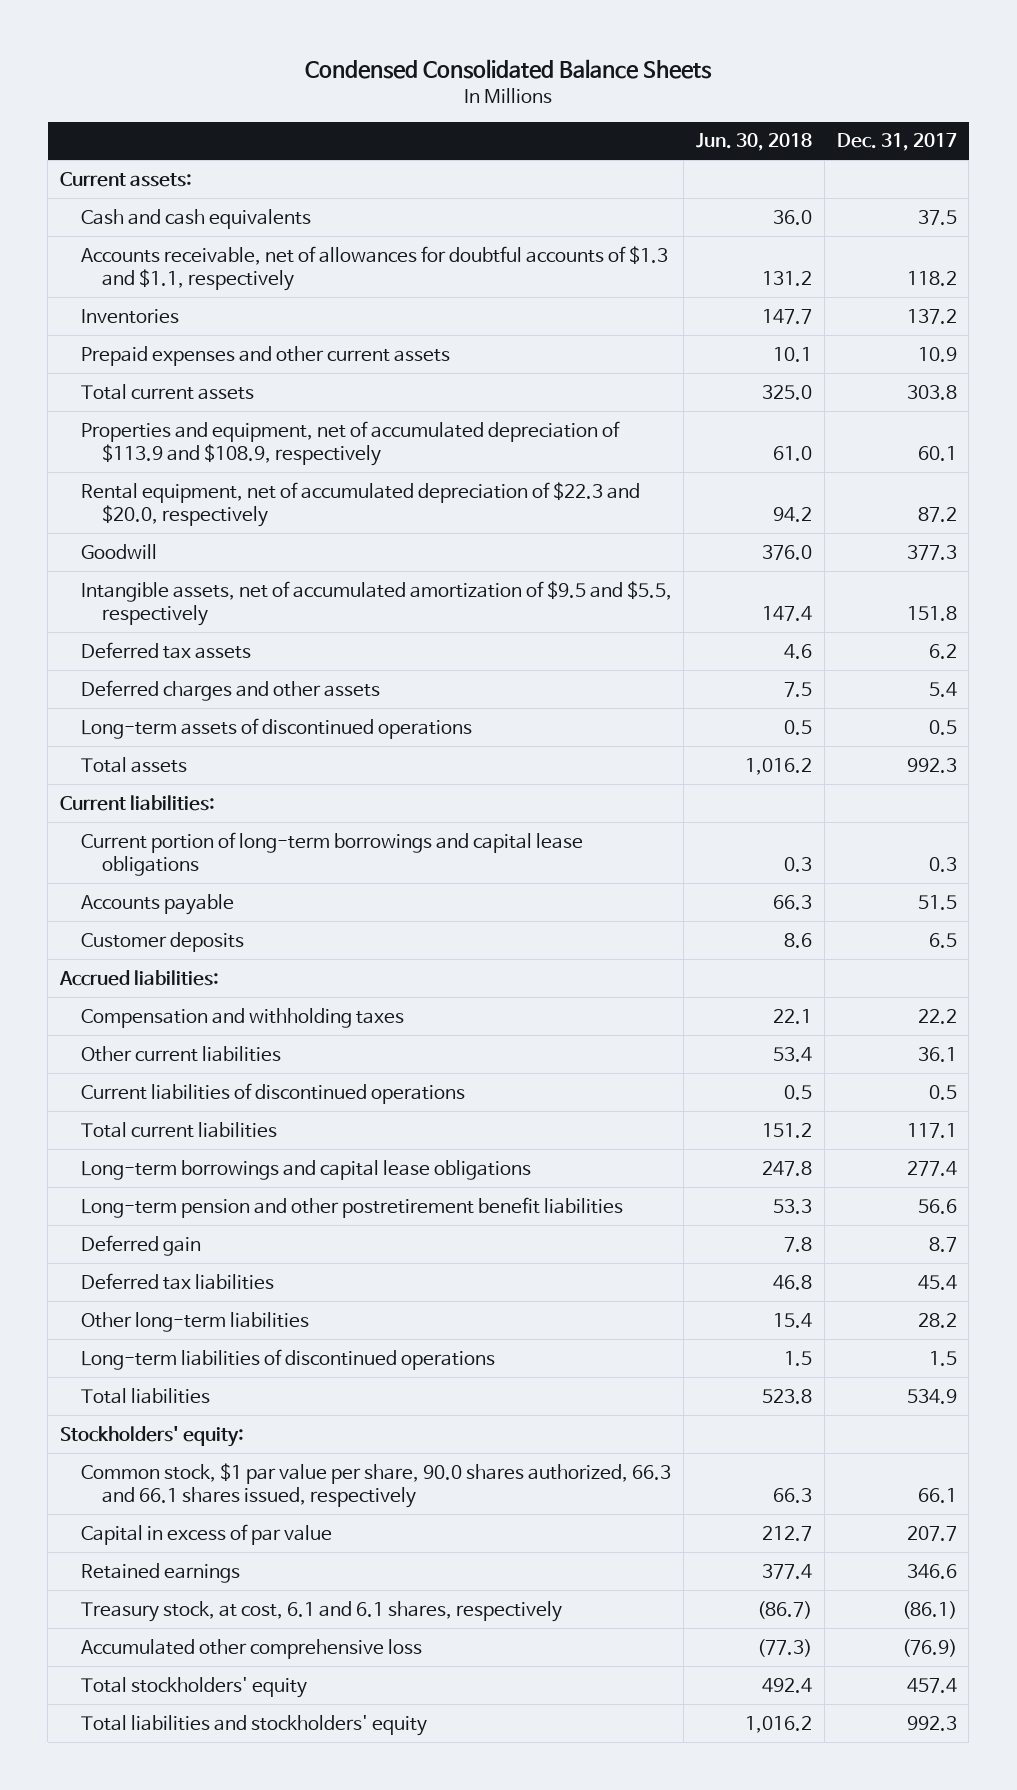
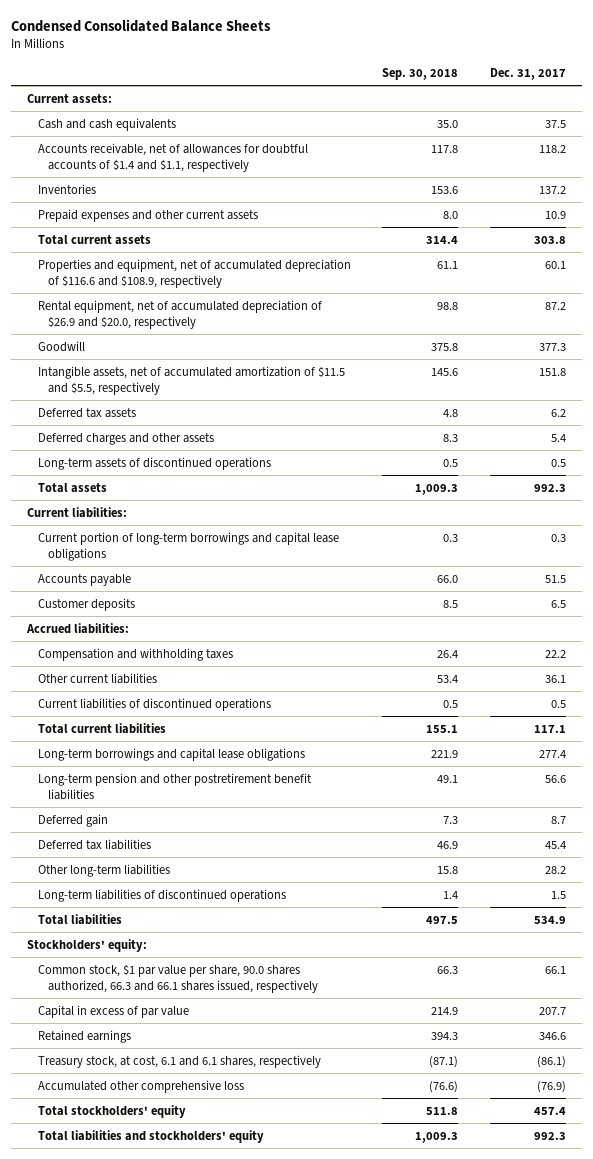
[696,133,813,152] Jun. 30, 2018 -> none
none -> [382,68,459,81] Sep. 30, 2018
[80,245,668,292] Accounts receivable, net of allowances for doubtful accounts of $1.3 and $1.1, respectively -> [37,142,308,172] Accounts receivable, net of allowances for doubtful accounts of $1.4 and $1.1, respectively
[80,420,620,467] Properties and equipment, net of accumulated depreciation of $113.9 and $108.9, respectively -> [37,258,351,288] Properties and equipment, net of accumulated depreciation of $116.6 and $108.9, respectively
[80,481,640,528] Rental equipment, net of accumulated depreciation of $22.3 and $20.0, respectively -> [37,299,322,329] Rental equipment, net of accumulated depreciation of $26.9 and $20.0, respectively
[80,580,672,627] Intangible assets, net of accumulated amortization of $9.5 and $5.5, respectively -> [37,365,345,395] Intangible assets, net of accumulated amortization of $11.5 and $5.5, respectively

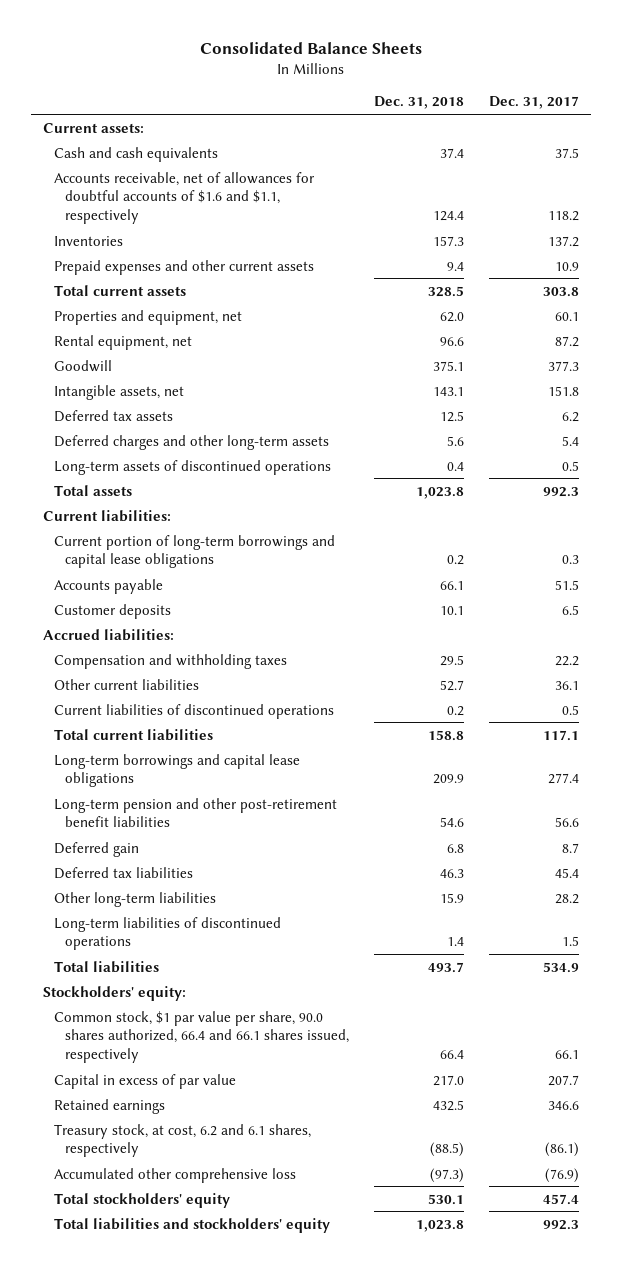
[11,18,272,32] Condensed Consolidated Balance Sheets -> [199,42,422,55] Consolidated Balance Sheets
[382,68,459,81] Sep. 30, 2018 -> none
none -> [373,96,464,110] Dec. 31, 2018
[37,142,308,172] Accounts receivable, net of allowances for doubtful accounts of $1.4 and $1.1, respectively -> [54,171,316,225] Accounts receivable, net of allowances for doubtful accounts of $1.6 and $1.1, respectively
[37,258,351,288] Properties and equipment, net of accumulated depreciation of $116.6 and $108.9, respectively -> [54,309,243,325] Properties and equipment, net
[37,299,322,329] Rental equipment, net of accumulated depreciation of $26.9 and $20.0, respectively -> [54,334,193,350] Rental equipment, net
[37,365,345,395] Intangible assets, net of accumulated amortization of $11.5 and $5.5, respectively -> [54,384,185,400] Intangible assets, net
[37,432,214,445] Deferred charges and other assets -> [54,434,330,450] Deferred charges and other long-term assets
[37,772,312,800] Long-term pension and other postretirement benefit liabilities -> [54,797,338,828] Long-term pension and other post-retirement benefit liabilities
[37,963,319,993] Common stock, $1 par value per share, 90.0 shares authorized, 66.3 and 66.1 shares issued, respectively -> [54,1010,350,1064] Common stock, $1 par value per share, 90.0 shares authorized, 66.4 and 66.1 shares issued, respectively
[37,1054,321,1068] Treasury stock, at cost, 6.1 and 6.1 shares, respectively -> [54,1123,312,1158] Treasury stock, at cost, 6.2 and 6.1 shares, respectively

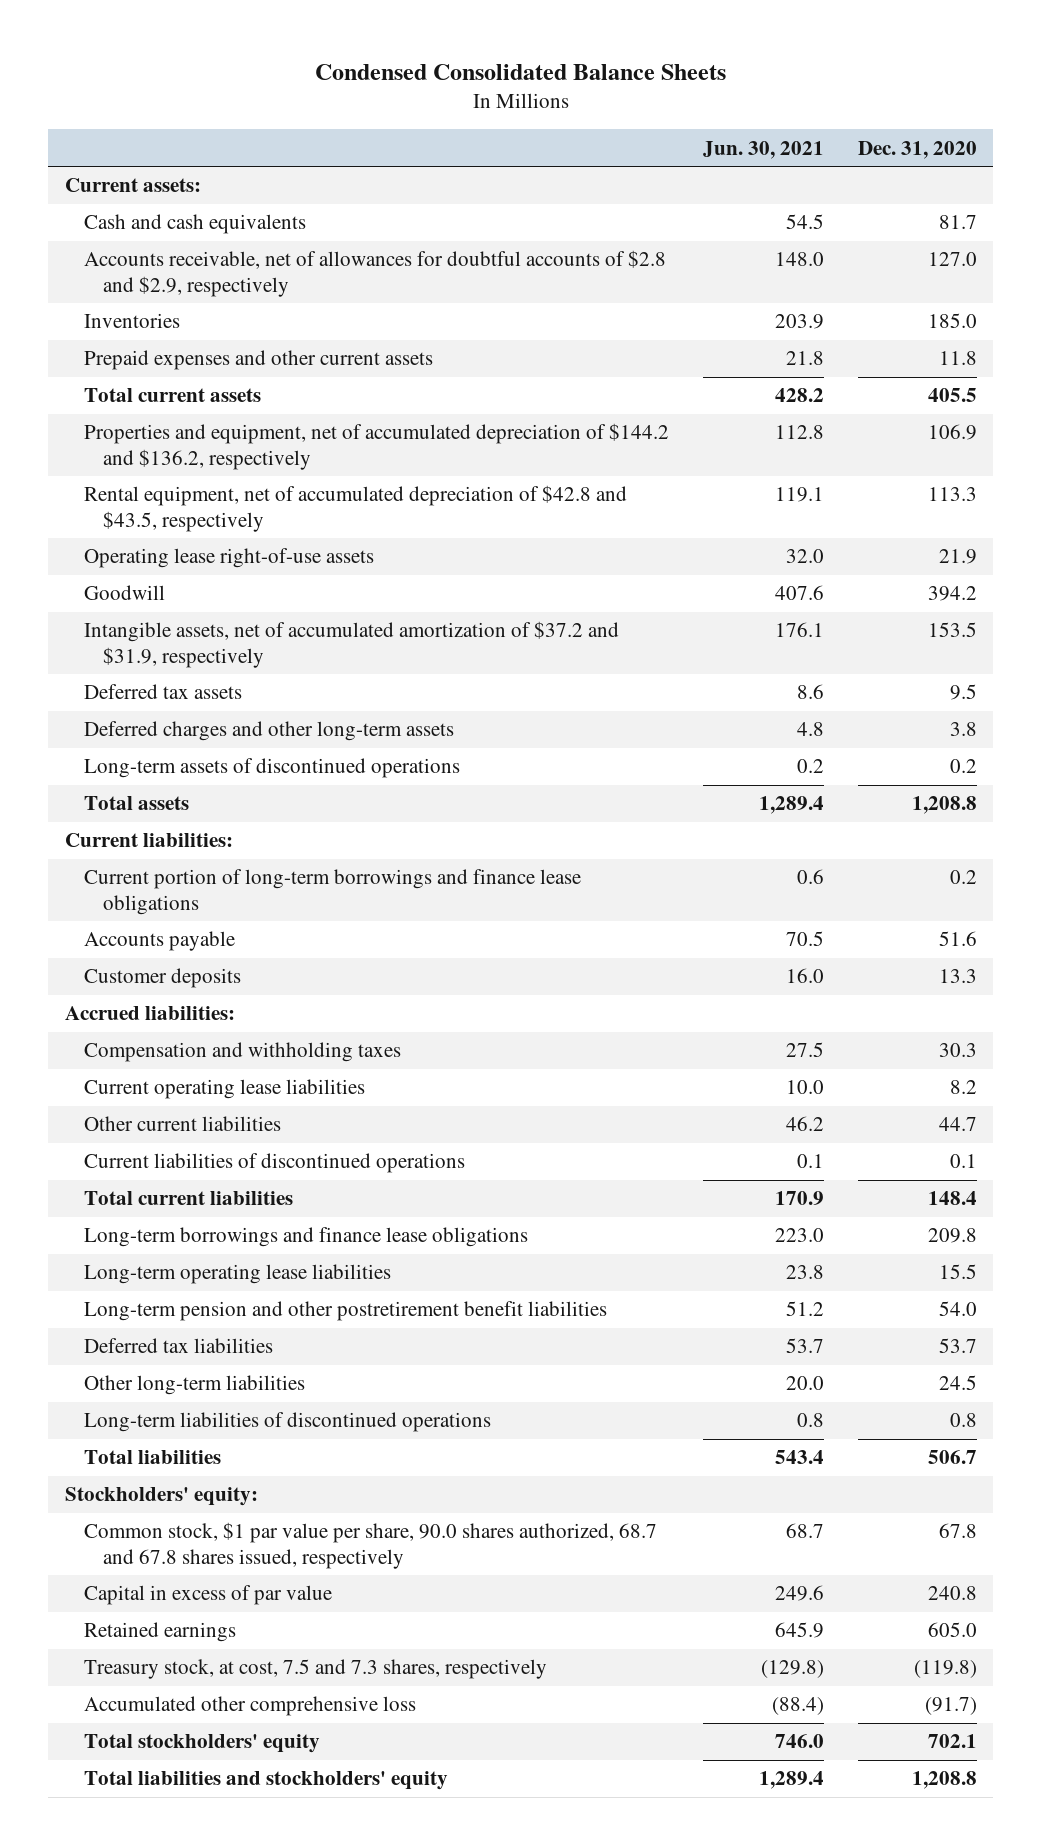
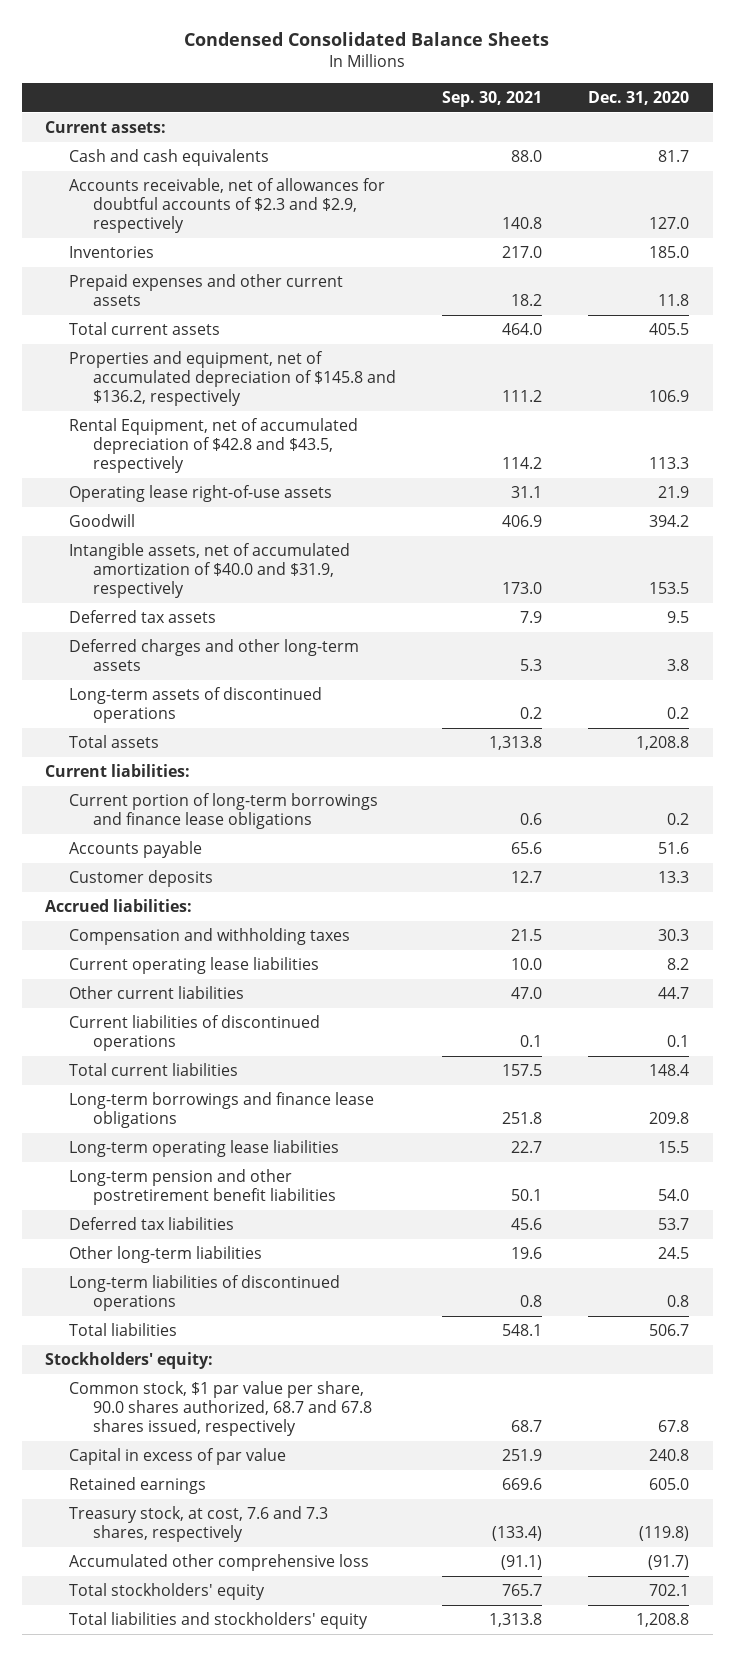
[702,140,824,159] Jun. 30, 2021 -> none
none -> [442,91,543,108] Sep. 30, 2021
[84,250,667,297] Accounts receivable, net of allowances for doubtful accounts of $2.8 and $2.9, respectively -> [68,178,385,233] Accounts receivable, net of allowances for doubtful accounts of $2.3 and $2.9, respectively
[84,423,670,470] Properties and equipment, net of accumulated depreciation of $144.2 and $136.2, respectively -> [68,351,396,406] Properties and equipment, net of accumulated depreciation of $145.8 and $136.2, respectively
[84,485,628,532] Rental equipment, net of accumulated depreciation of $42.8 and $43.5, respectively -> [68,418,358,473] Rental Equipment, net of accumulated depreciation of $42.8 and $43.5, respectively
[84,621,620,668] Intangible assets, net of accumulated amortization of $37.2 and $31.9, respectively -> [68,543,350,598] Intangible assets, net of accumulated amortization of $40.0 and $31.9, respectively
[84,1659,548,1680] Treasury stock, at cost, 7.5 and 7.3 shares, respectively -> [68,1506,328,1542] Treasury stock, at cost, 7.6 and 7.3 shares, respectively

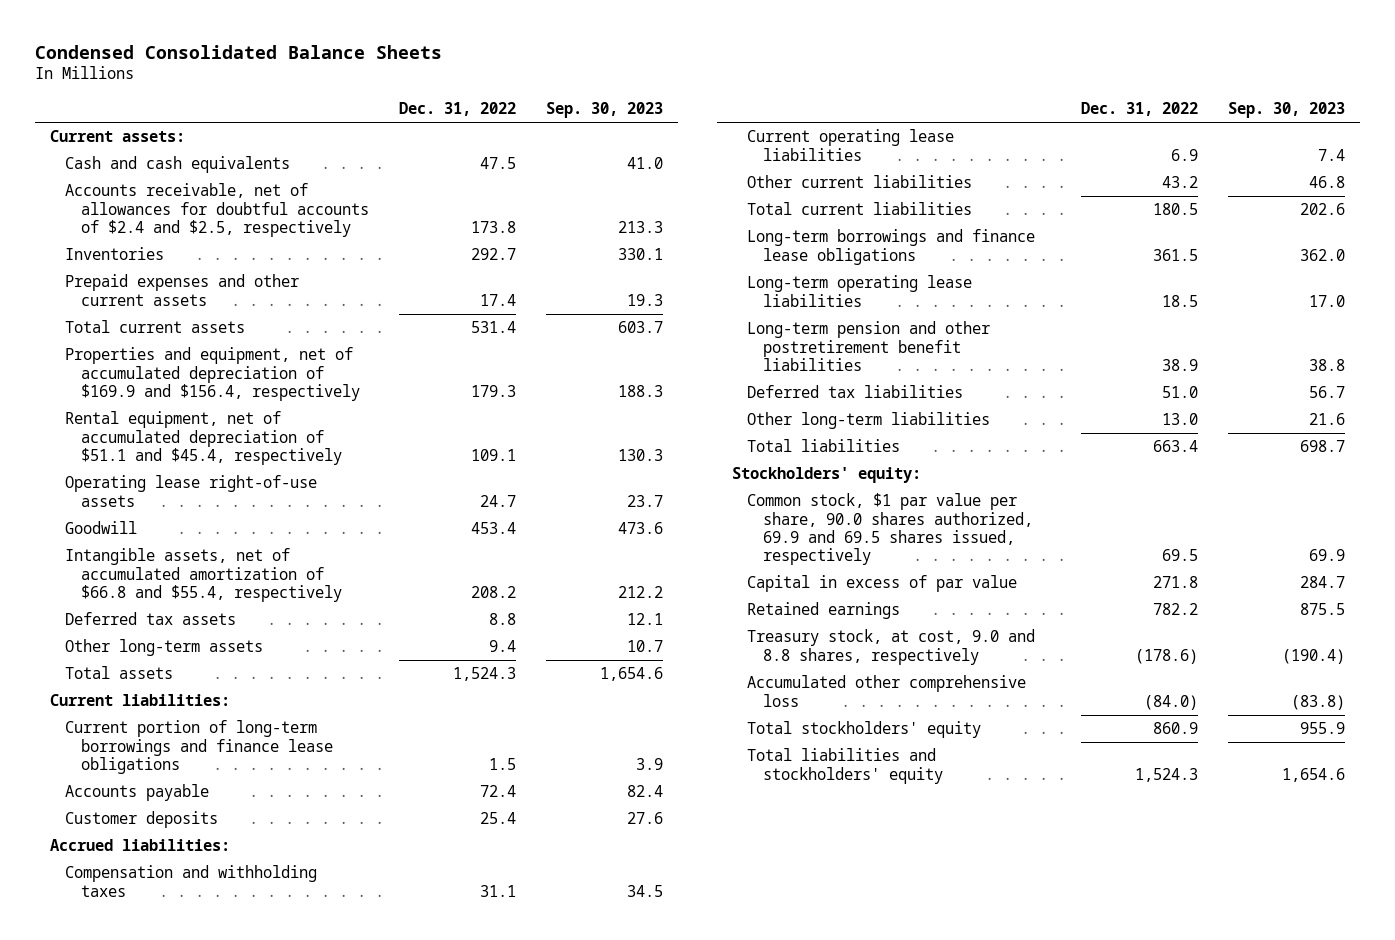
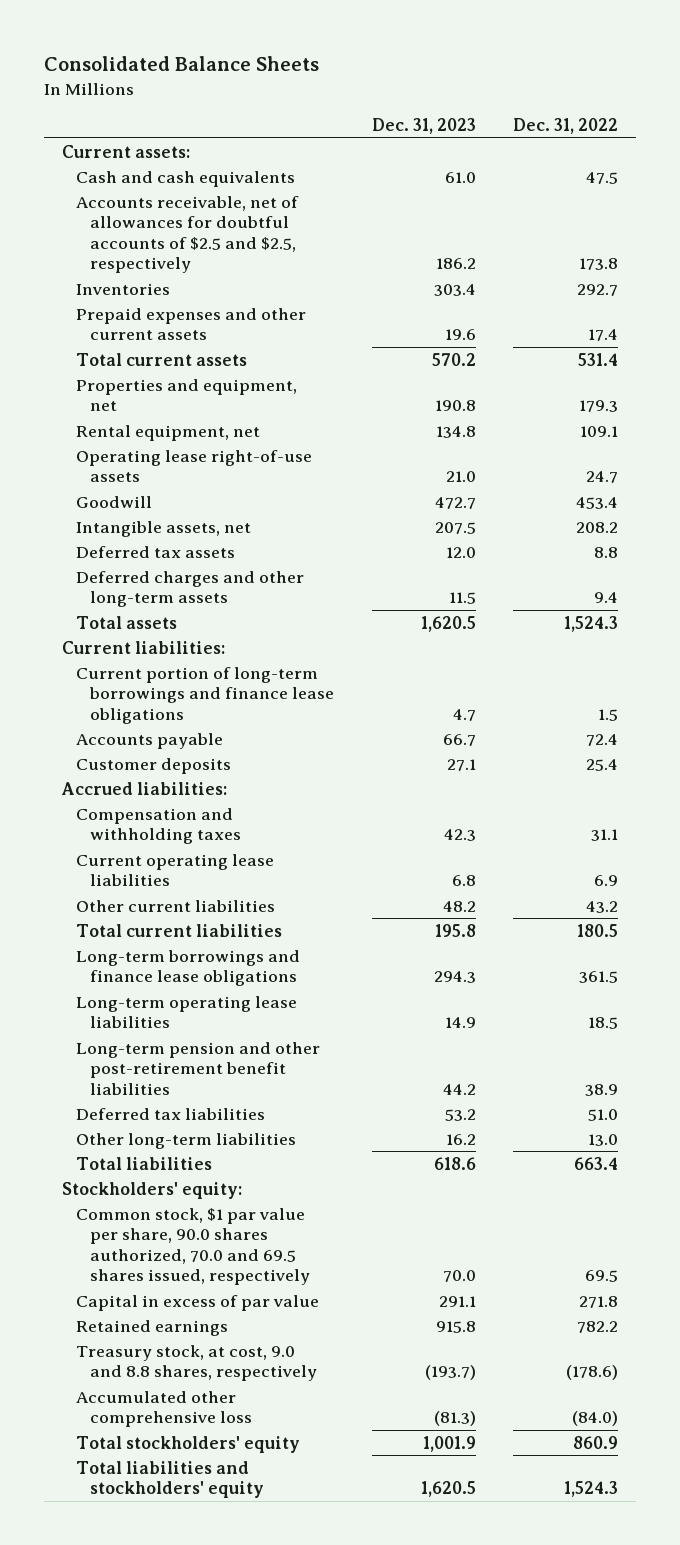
[34,44,442,59] Condensed Consolidated Balance Sheets -> [43,56,319,72] Consolidated Balance Sheets
[545,102,663,119] Sep. 30, 2023 -> none
none -> [371,118,476,135] Dec. 31, 2023
[65,183,369,237] Accounts receivable, net of allowances for doubtful accounts of $2.4 and $2.5, respectively -> [76,195,300,274] Accounts receivable, net of allowances for doubtful accounts of $2.5 and $2.5, respectively
[65,347,360,401] Properties and equipment, net of accumulated depreciation of $169.9 and $156.4, respectively -> [76,378,298,412] Properties and equipment, net
[65,411,342,465] Rental equipment, net of accumulated depreciation of $51.1 and $45.4, respectively -> [76,424,261,441] Rental equipment, net
[65,548,342,602] Intangible assets, net of accumulated amortization of $66.8 and $55.4, respectively -> [76,520,252,537] Intangible assets, net
[65,639,264,657] Other long-term assets -> [76,570,305,608] Deferred charges and other long-term assets
[747,321,991,371] Long-term pension and other postretirement benefit liabilities -> [76,1041,321,1095] Long-term pension and other post-retirement benefit liabilities
[747,493,1033,565] Common stock, $1 par value per share, 90.0 shares authorized, 69.9 and 69.5 shares issued, respectively -> [76,1207,311,1286] Common stock, $1 par value per share, 90.0 shares authorized, 70.0 and 69.5 shares issued, respectively

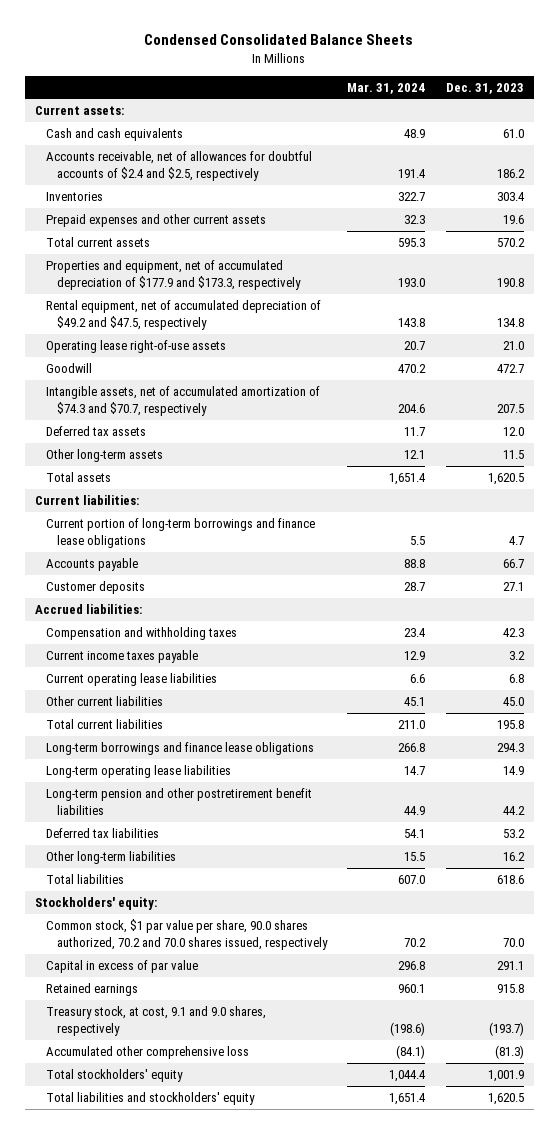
[43,56,319,72] Consolidated Balance Sheets -> [144,34,414,46] Condensed Consolidated Balance Sheets
[512,118,618,135] Dec. 31, 2022 -> none
none -> [347,82,426,94] Mar. 31, 2024
[76,195,300,274] Accounts receivable, net of allowances for doubtful accounts of $2.5 and $2.5, respectively -> [46,150,313,181] Accounts receivable, net of allowances for doubtful accounts of $2.4 and $2.5, respectively
[76,378,298,412] Properties and equipment, net -> [46,259,302,290] Properties and equipment, net of accumulated depreciation of $177.9 and $173.3, respectively
[76,424,261,441] Rental equipment, net -> [46,299,322,330] Rental equipment, net of accumulated depreciation of $49.2 and $47.5, respectively
[76,520,252,537] Intangible assets, net -> [46,385,321,416] Intangible assets, net of accumulated amortization of $74.3 and $70.7, respectively
[76,570,305,608] Deferred charges and other long-term assets -> [46,448,164,462] Other long-term assets
none -> [46,649,199,663] Current income taxes payable
[442,900,476,912] 48.2 -> [502,696,524,706] 45.0
[76,1041,321,1095] Long-term pension and other post-retirement benefit liabilities -> [46,787,313,815] Long-term pension and other postretirement benefit liabilities
[76,1207,311,1286] Common stock, $1 par value per share, 90.0 shares authorized, 70.0 and 69.5 shares issued, respectively -> [46,918,329,950] Common stock, $1 par value per share, 90.0 shares authorized, 70.2 and 70.0 shares issued, respectively
[76,1344,318,1382] Treasury stock, at cost, 9.0 and 8.8 shares, respectively -> [46,1005,267,1036] Treasury stock, at cost, 9.1 and 9.0 shares, respectively

